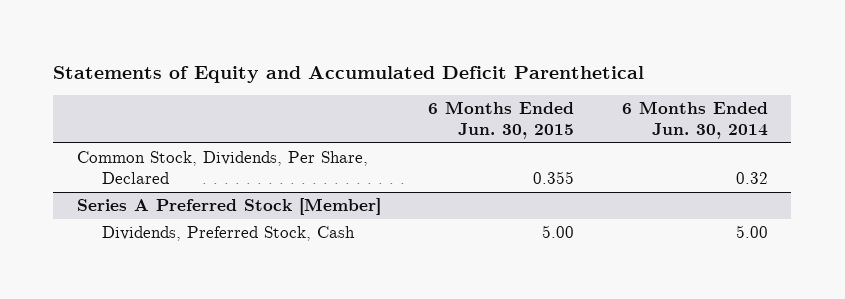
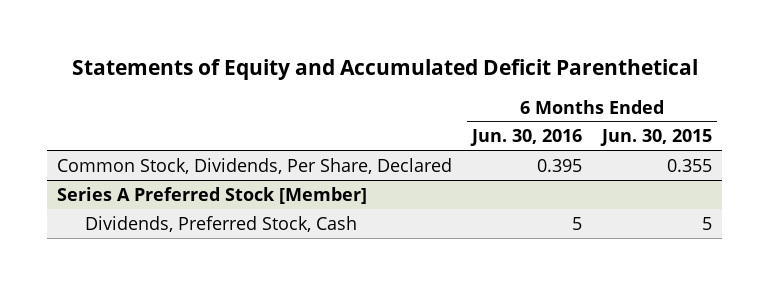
[621,101,768,140] 6 Months Ended Jun. 30, 2014 -> none
none -> [470,129,583,147] Jun. 30, 2016
[542,225,575,239] 5.00 -> [701,216,712,230] 5

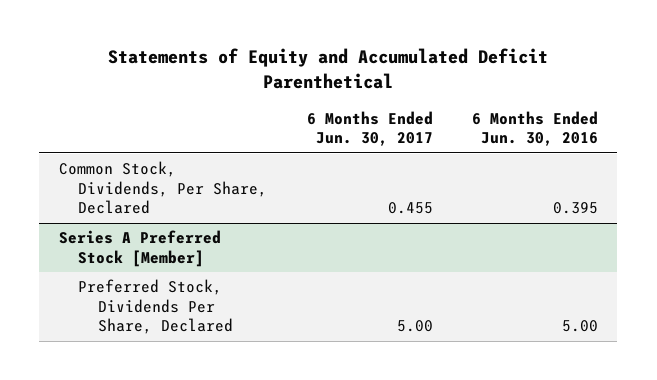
[599,129,712,147] Jun. 30, 2015 -> none
none -> [306,110,433,147] 6 Months Ended Jun. 30, 2017
[84,215,357,232] Dividends, Preferred Stock, Cash -> none
none -> [78,279,233,335] Preferred Stock, Dividends Per Share, Declared

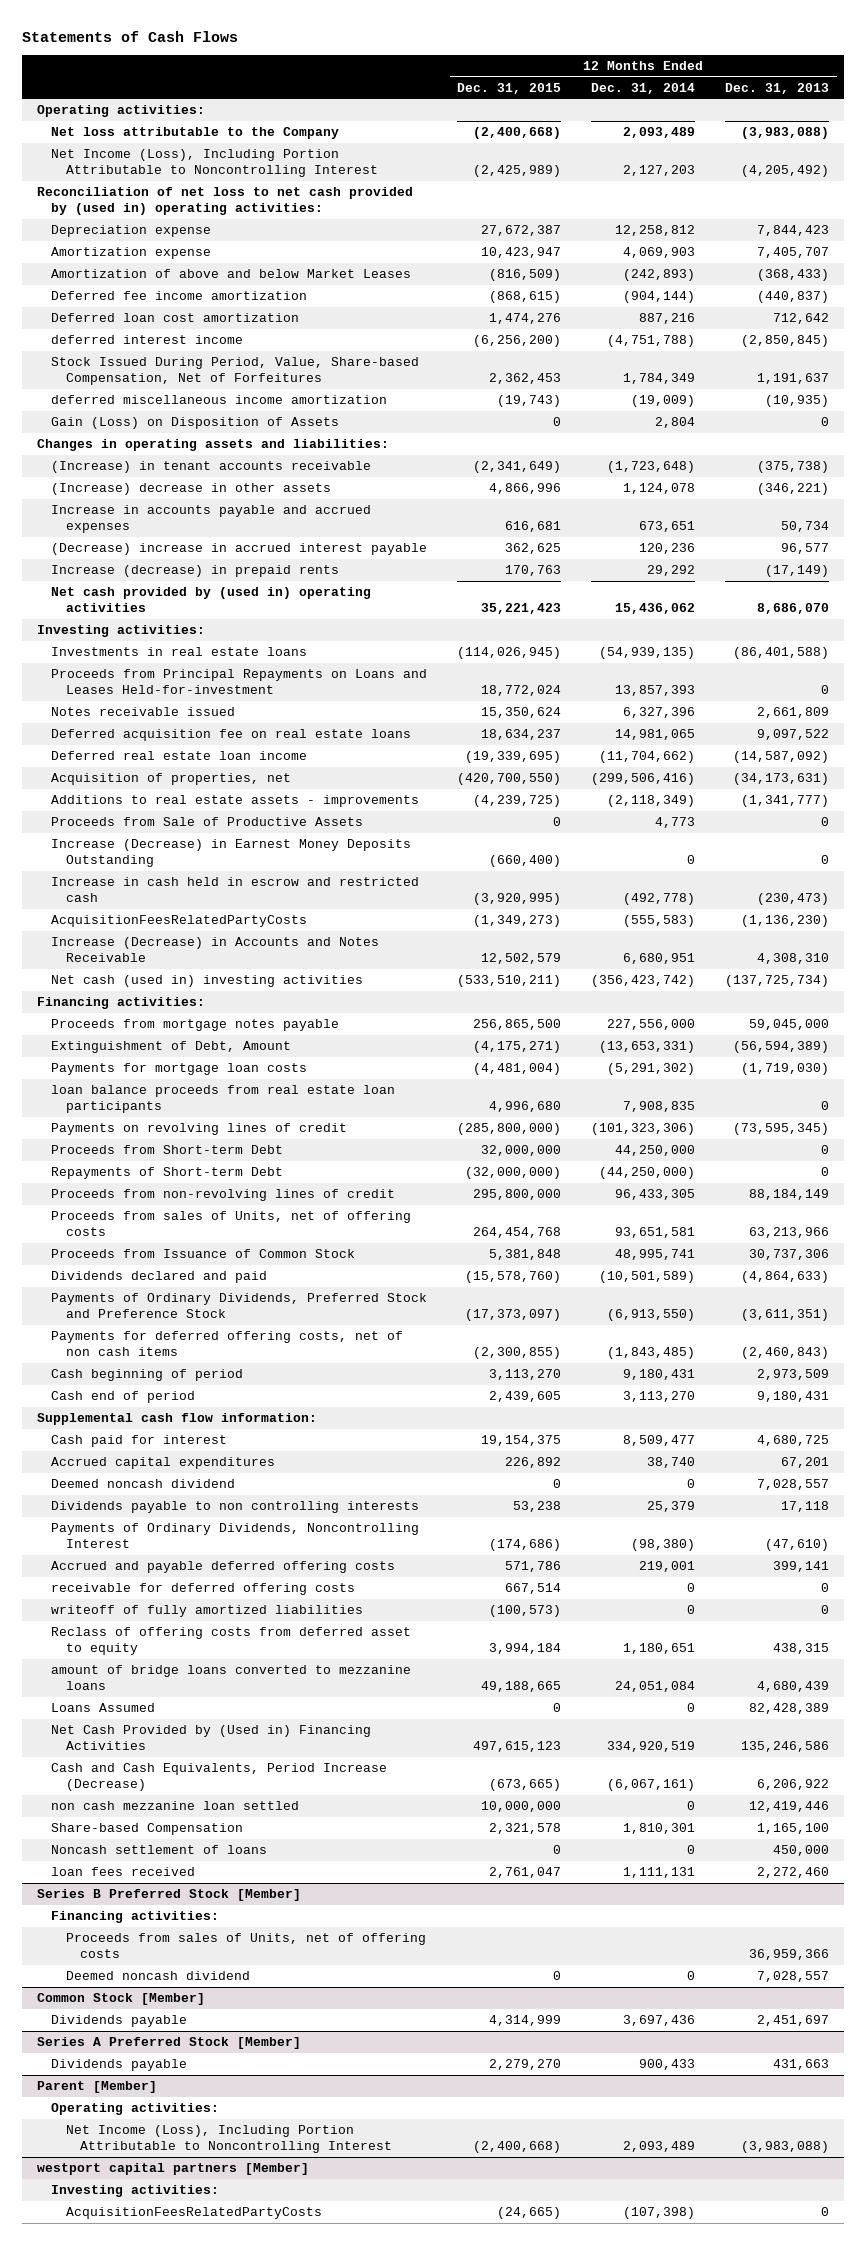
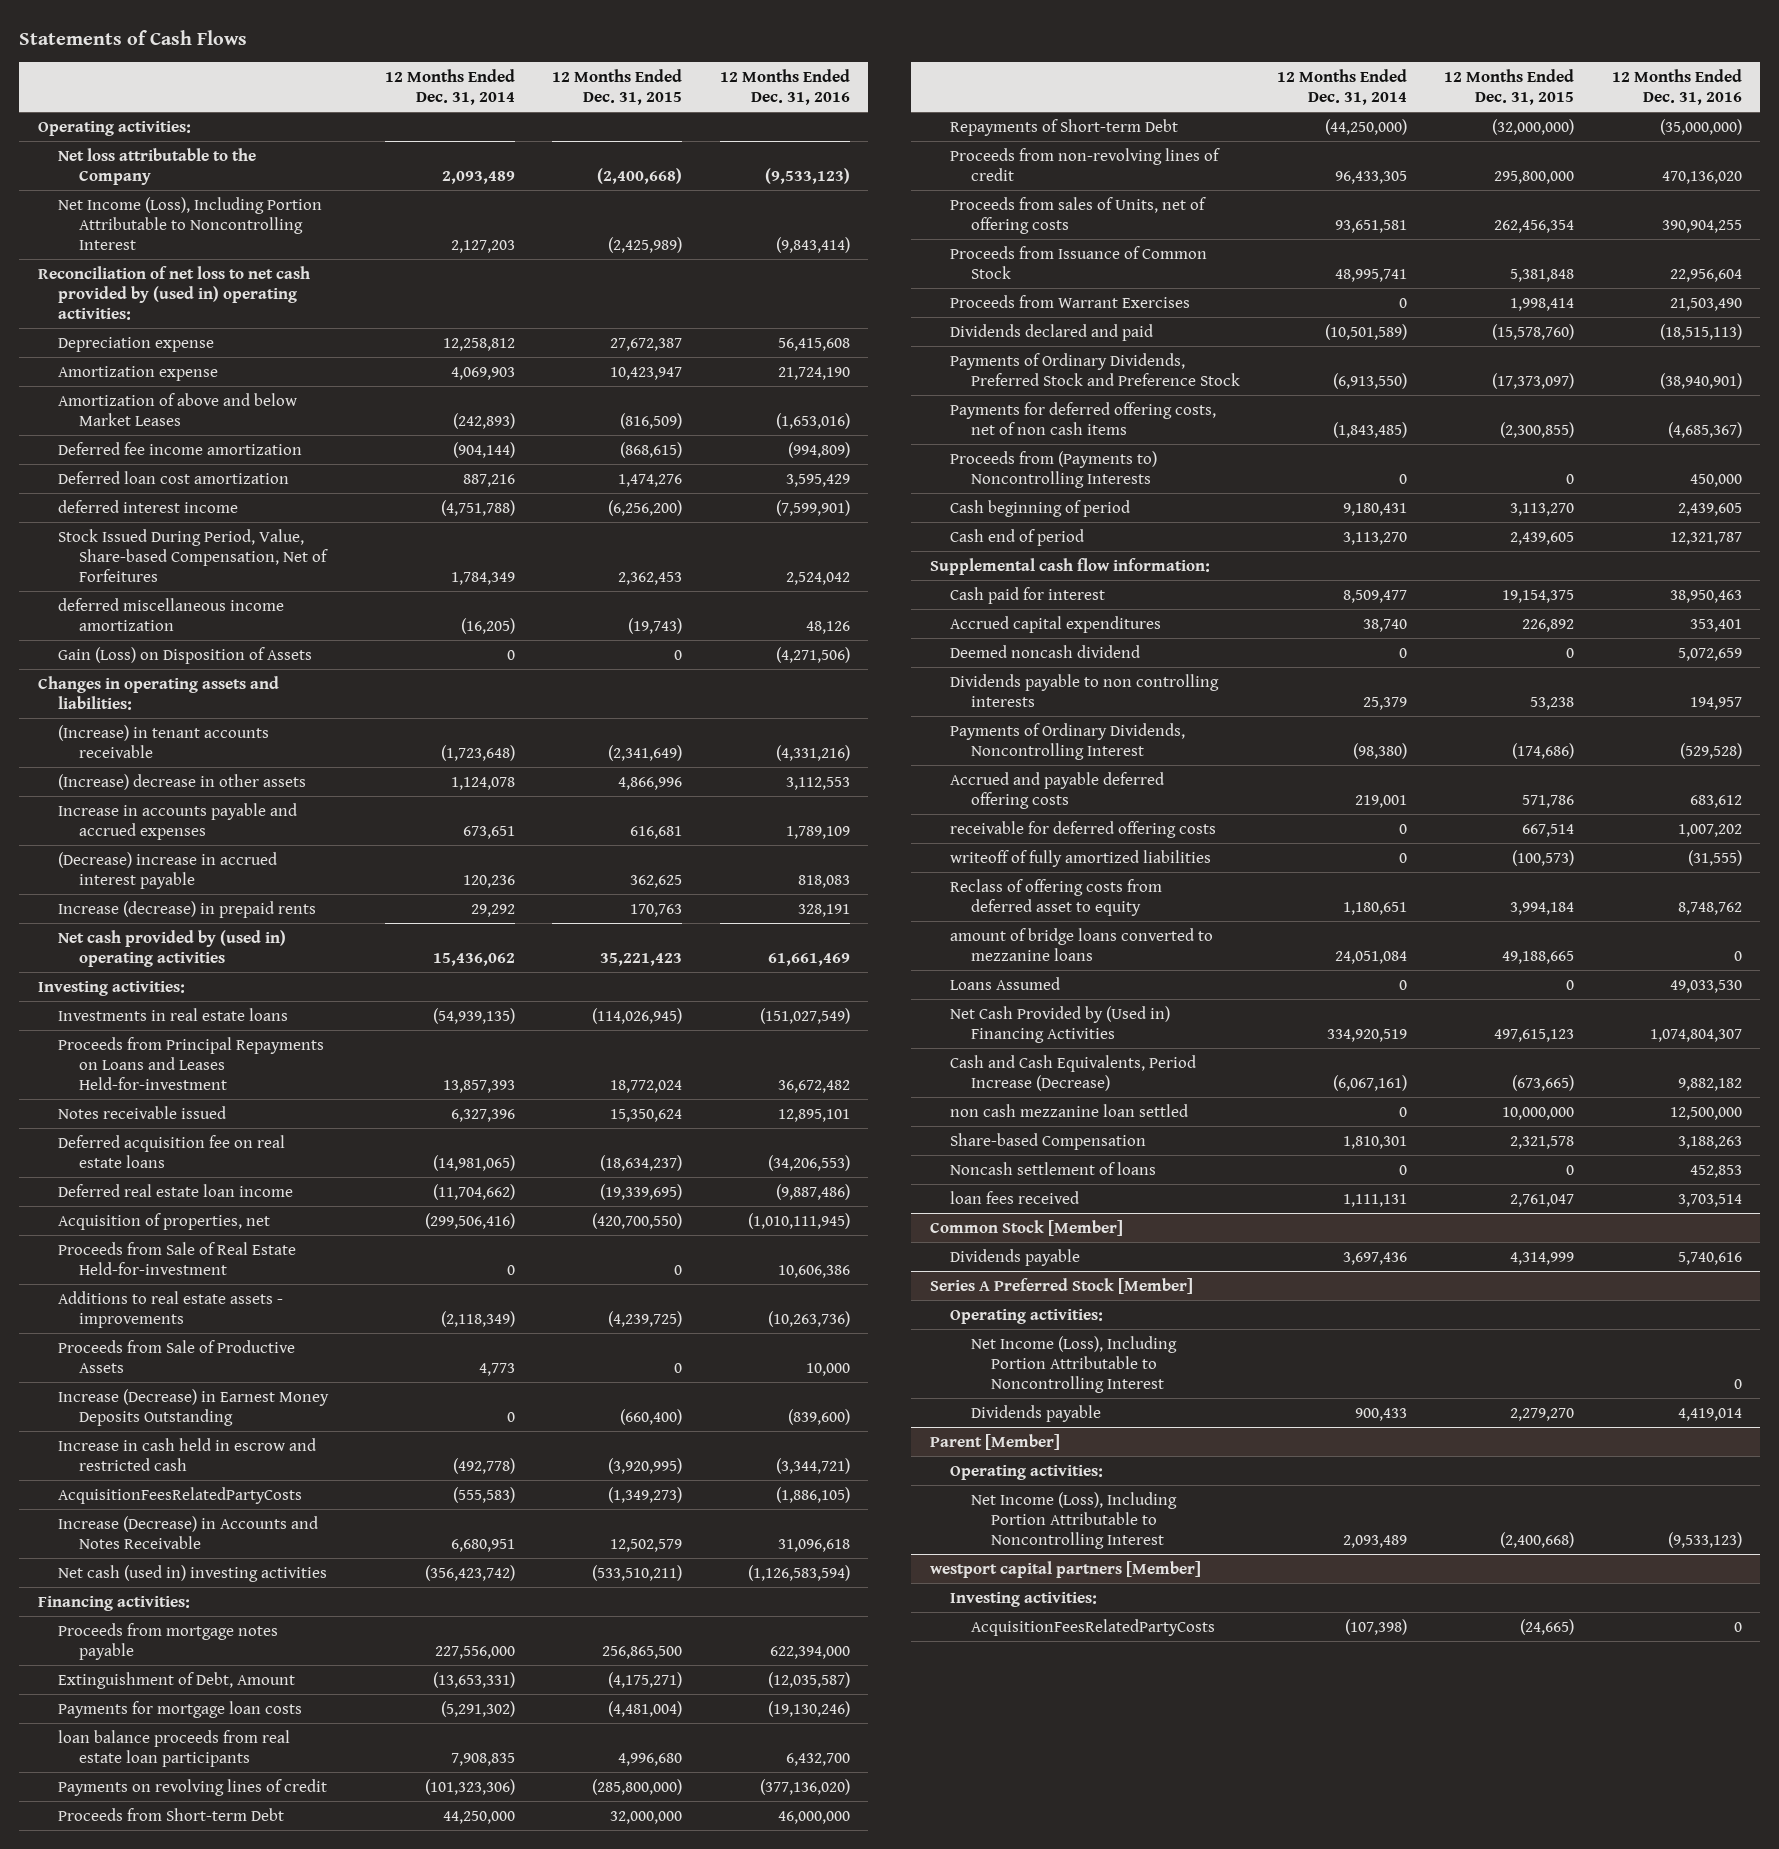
[725,82,830,94] Dec. 31, 2013 -> none
none -> [719,69,850,106] 12 Months Ended Dec. 31, 2016
[631,395,696,408] (19,009) -> [460,617,515,634] (16,205)
[655,417,696,429] 2,804 -> [506,649,515,660] 0
[481,729,562,741] 18,634,237 -> [600,1154,683,1171] (18,634,237)
[615,729,696,741] 14,981,065 -> [432,1154,515,1171] (14,981,065)
none -> [58,1241,297,1275] Proceeds from Sale of Real Estate Held-for-investment
[473,1227,562,1239] 264,454,768 -> [1494,219,1575,233] 262,456,354
none -> [950,294,1191,308] Proceeds from Warrant Exercises
none -> [950,450,1158,488] Proceeds from (Payments to) Noncontrolling Interests
[36,1889,301,1902] Series B Preferred Stock [Member] -> none
[51,1911,220,1924] Financing activities: -> none
[65,1933,426,1959] Proceeds from sales of Units, net of offering costs -> none
[65,1971,250,1981] Deemed noncash dividend -> none
none -> [950,1308,1104,1324] Operating activities:
none -> [970,1335,1177,1393] Net Income (Loss), Including Portion Attributable to Noncontrolling Interest

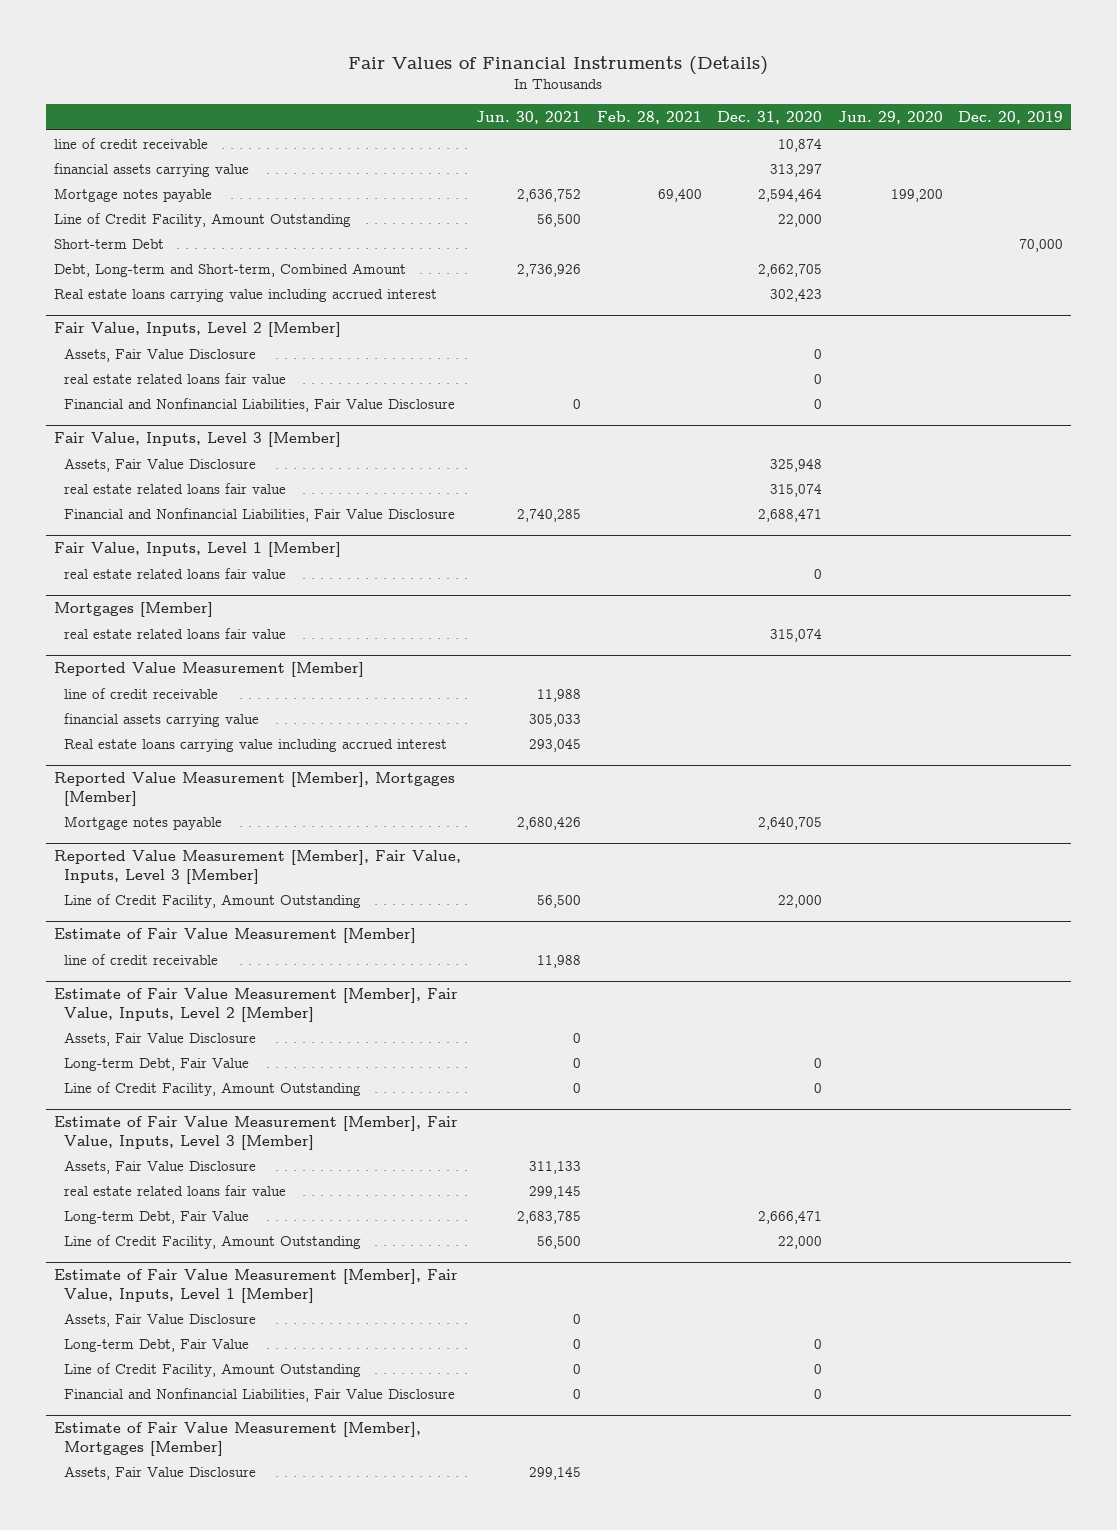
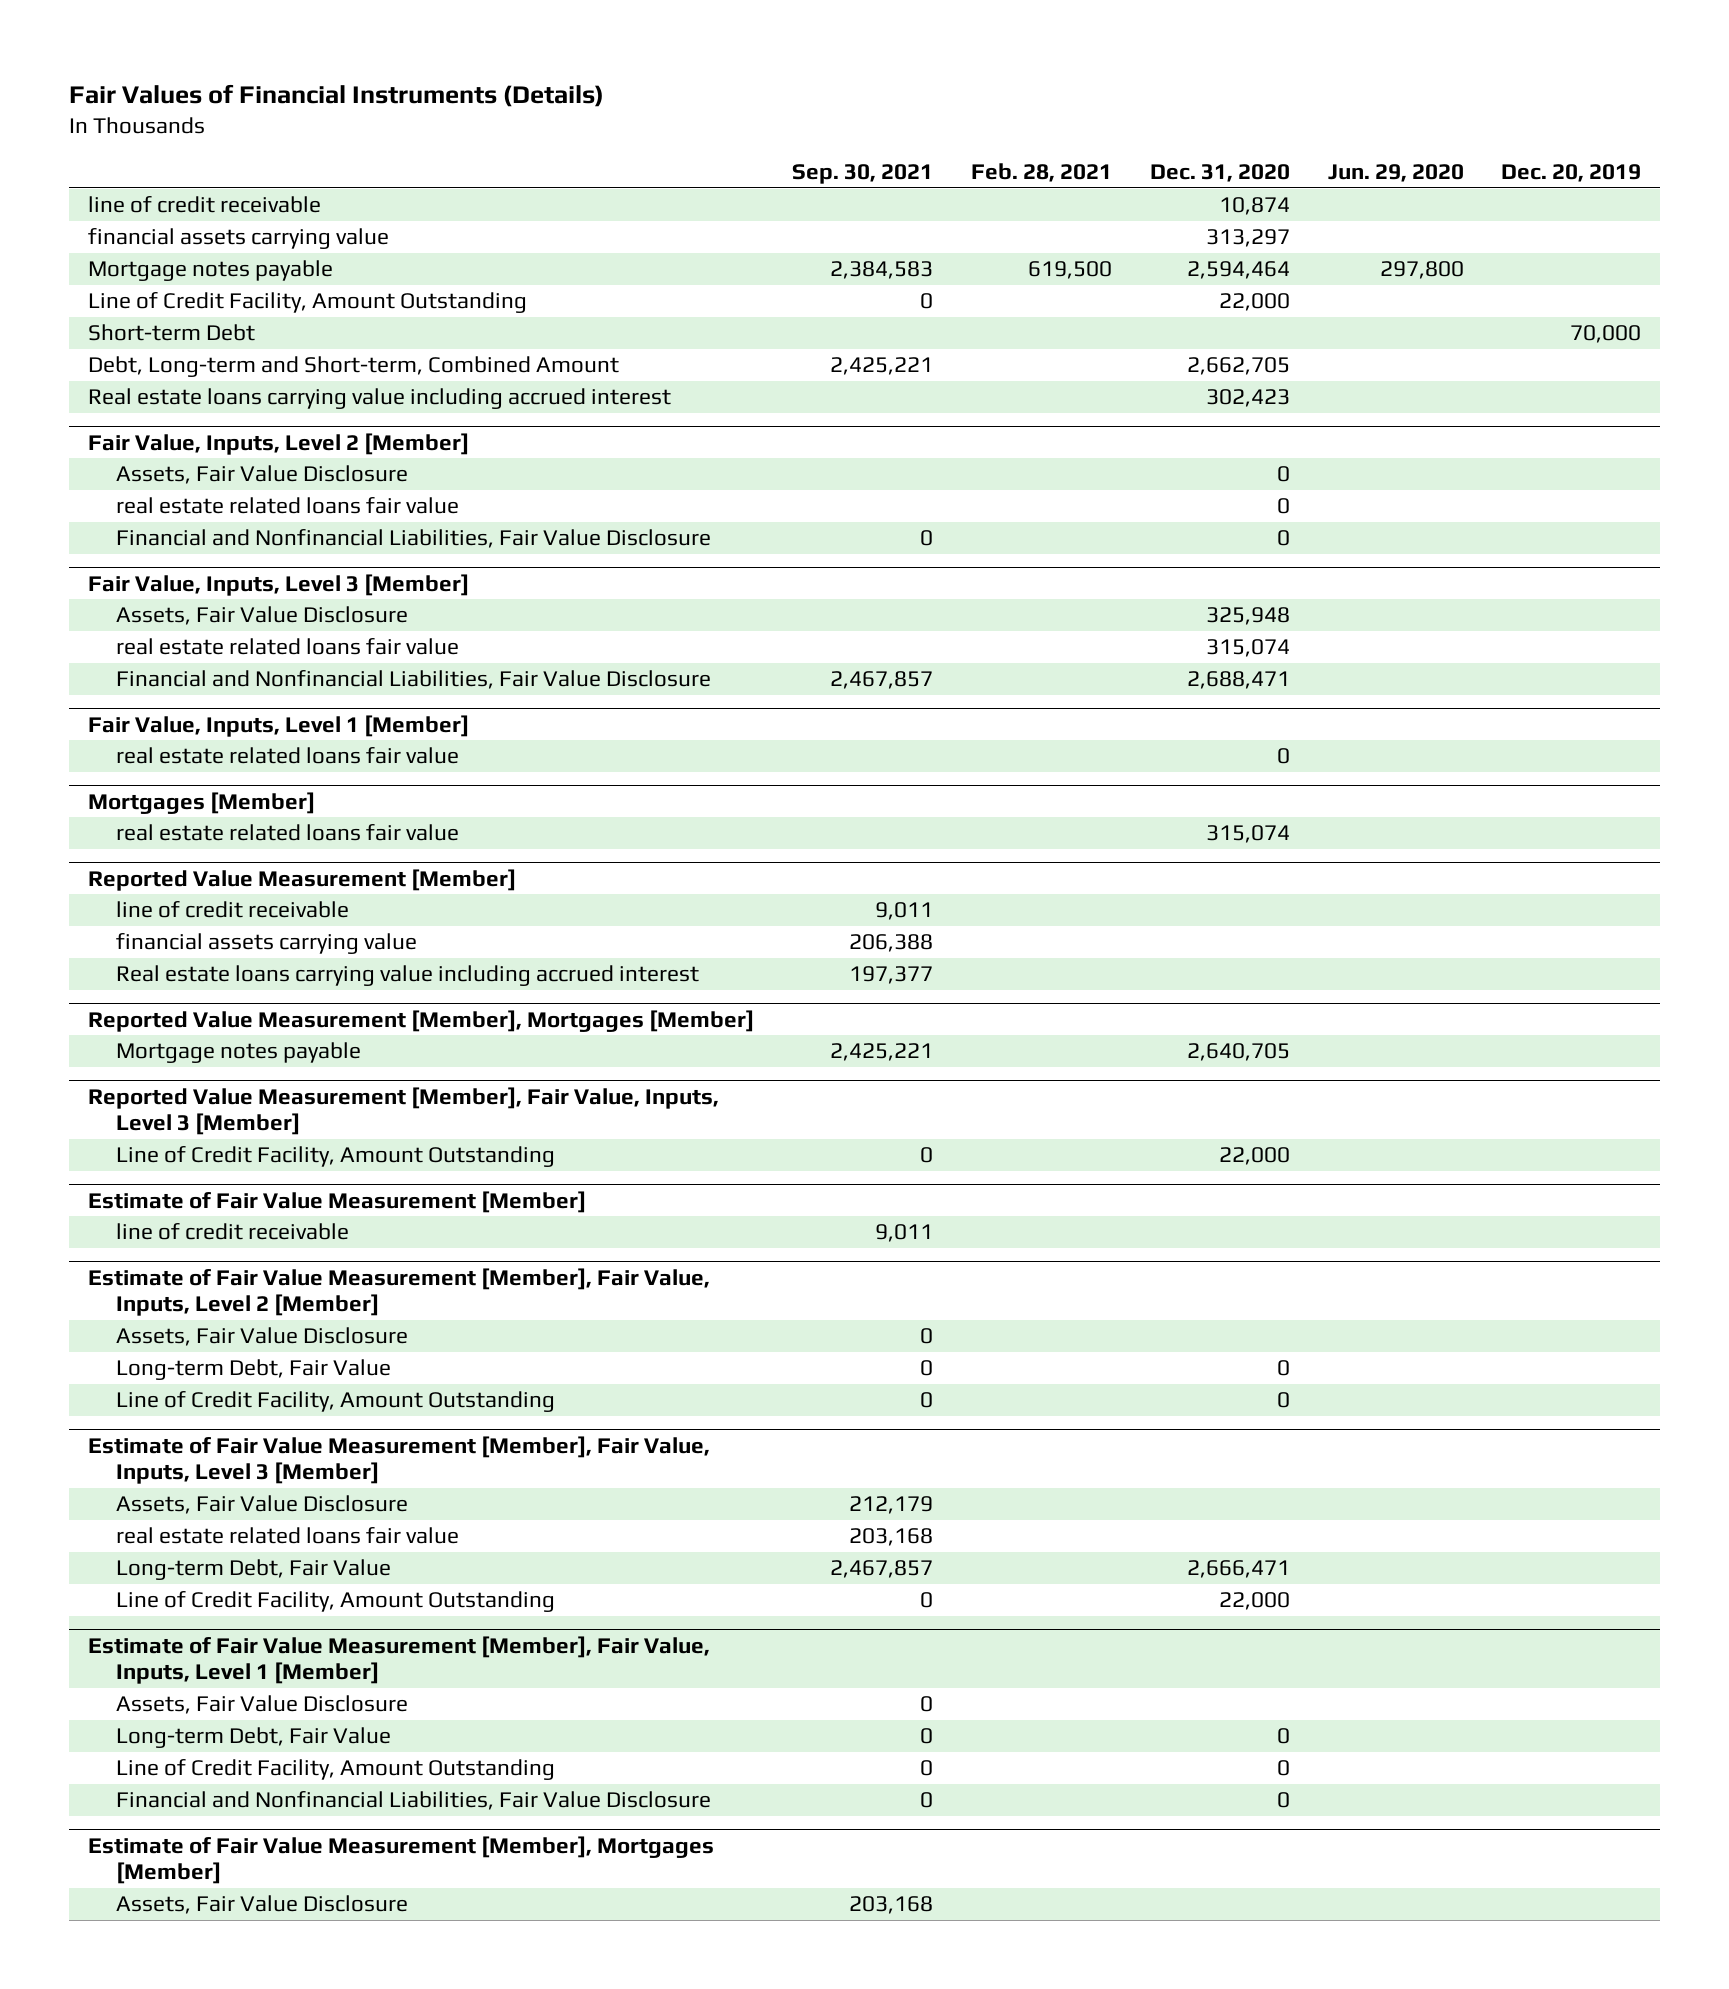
[476,111,582,125] Jun. 30, 2021 -> none
none -> [791,163,933,184] Sep. 30, 2021
[657,188,702,202] 69,400 -> [1027,261,1112,280] 619,500
[890,188,943,202] 199,200 -> [1379,261,1464,280] 297,800

